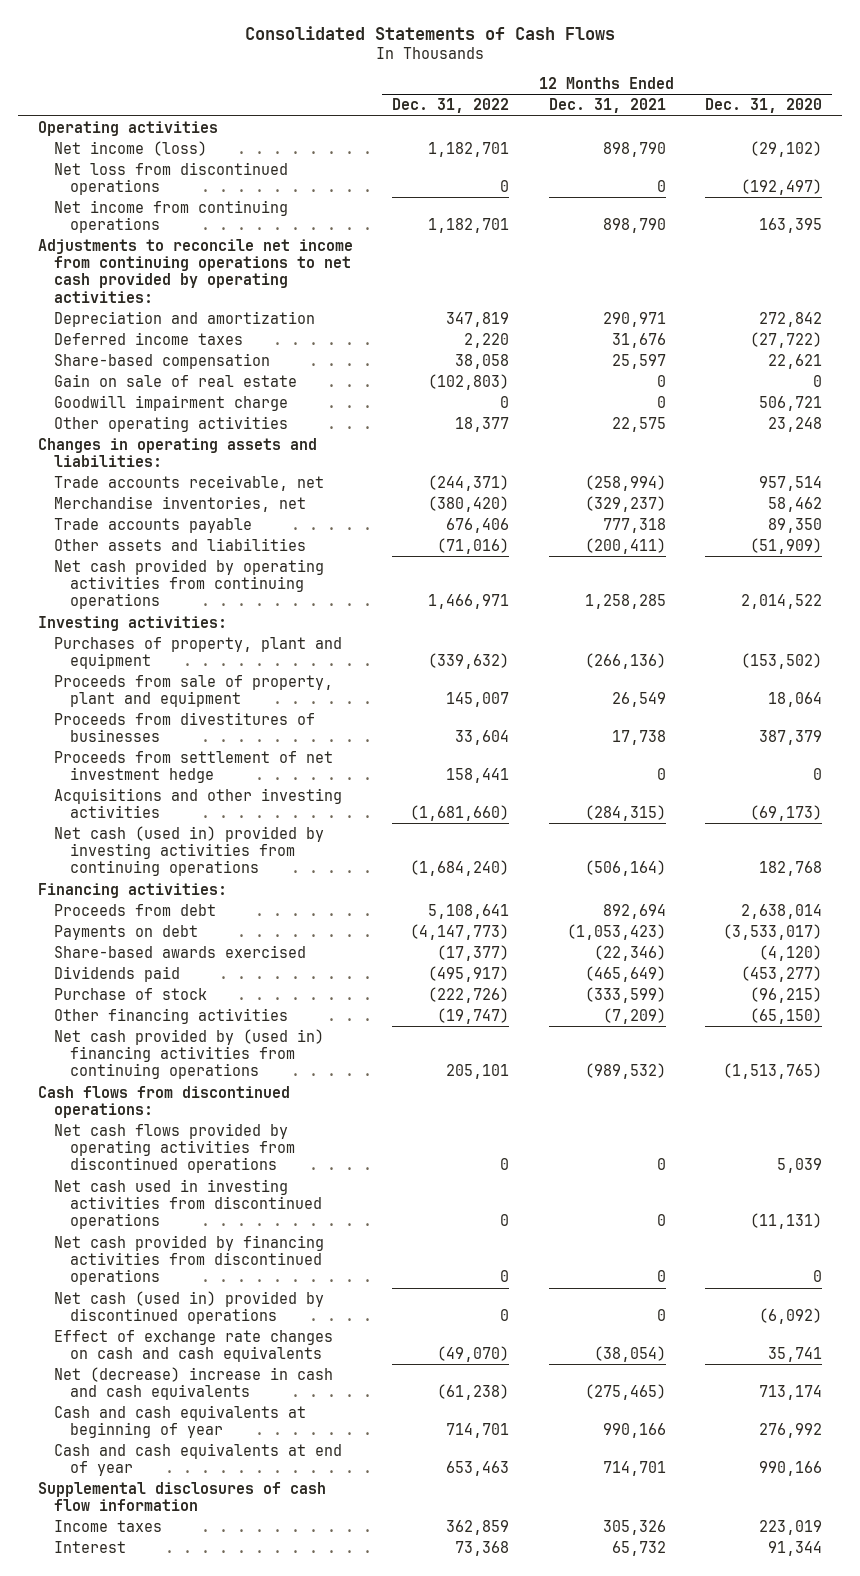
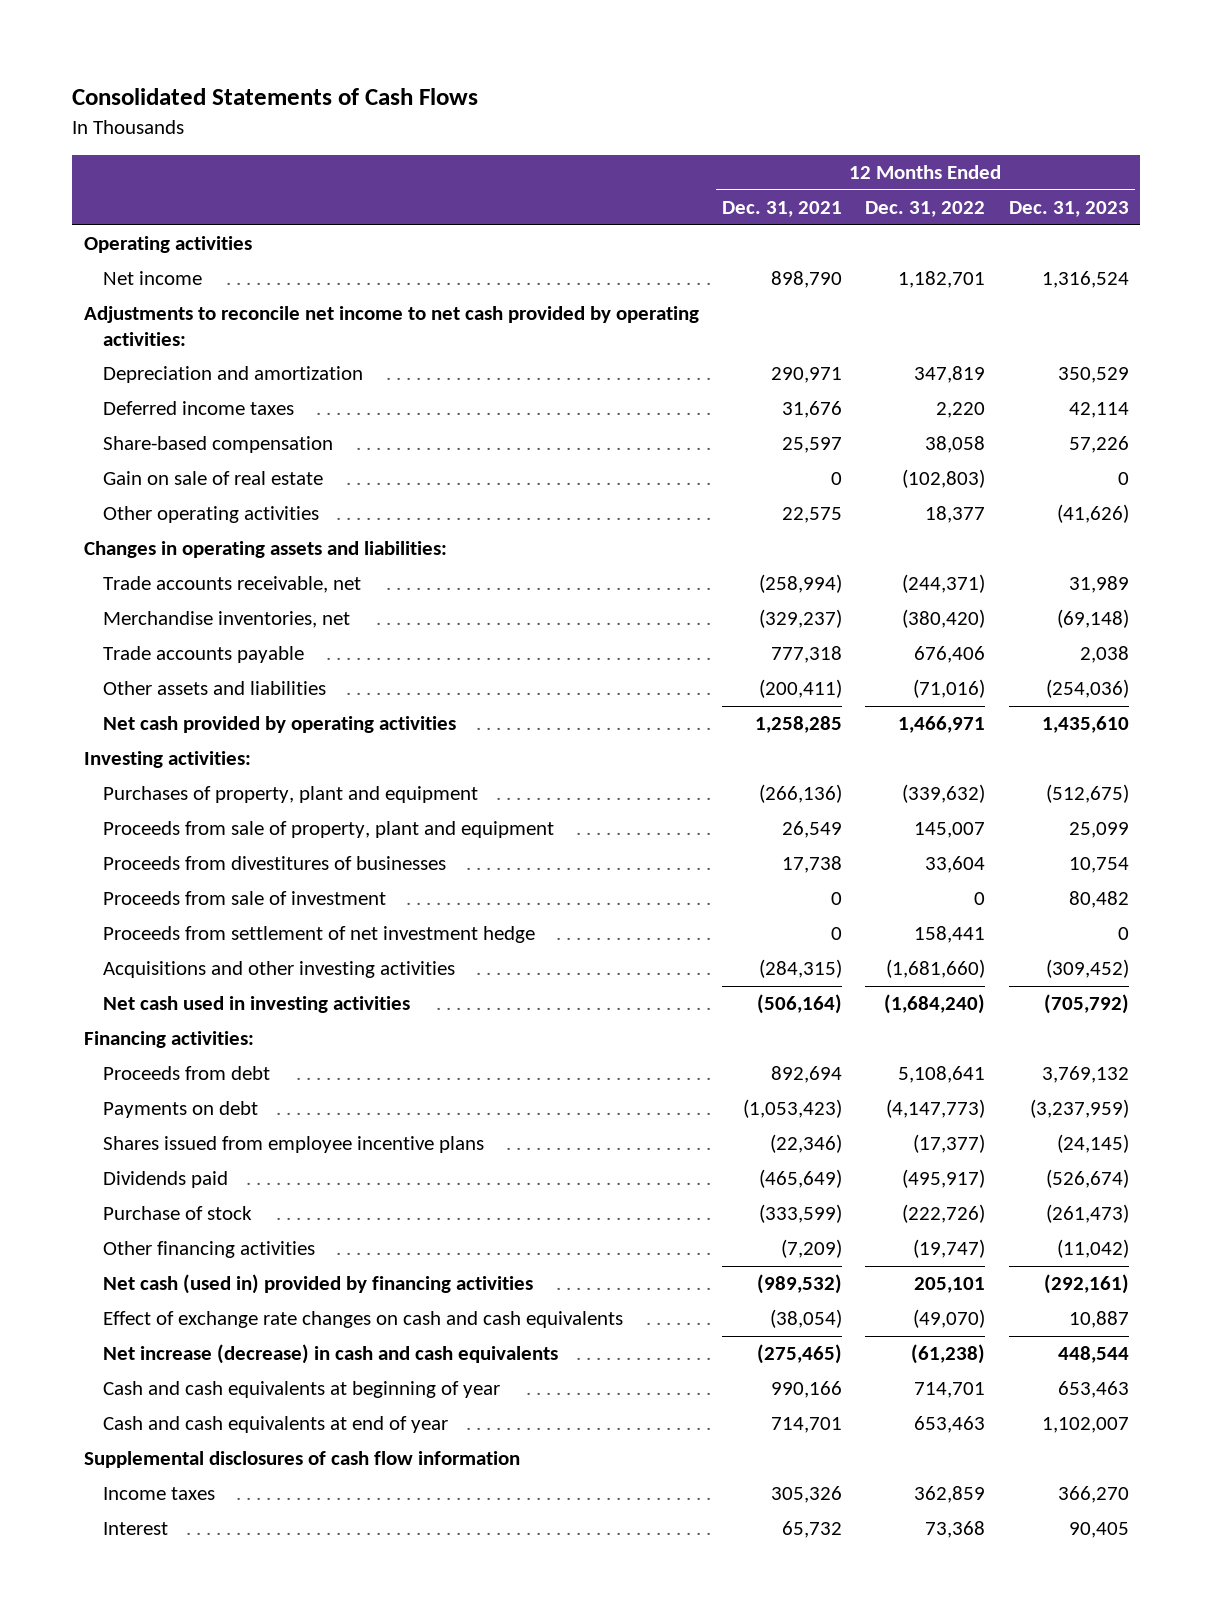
[704,98,822,114] Dec. 31, 2020 -> none
none -> [1008,201,1129,218] Dec. 31, 2023
[53,161,288,195] Net loss from discontinued operations -> none
[53,199,288,233] Net income from continuing operations -> none
[53,140,207,156] Net income (loss) -> [103,271,203,286] Net income
[37,238,353,303] Adjustments to reconcile net income from continuing operations to net cash provided by operating activities: -> [84,306,700,346] Adjustments to reconcile net income to net cash provided by operating activities:
[53,394,288,411] Goodwill impairment charge -> none
[53,558,324,610] Net cash provided by operating activities from continuing operations -> [103,716,457,734] Net cash provided by operating activities
none -> [103,891,387,906] Proceeds from sale of investment
[53,825,324,877] Net cash (used in) provided by investing activities from continuing operations -> [103,996,411,1014] Net cash used in investing activities
[53,944,306,958] Share-based awards exercised -> [103,1136,485,1154] Shares issued from employee incentive plans
[37,1085,290,1118] Cash flows from discontinued operations: -> none
[53,1122,295,1174] Net cash flows provided by operating activities from discontinued operations -> none
[53,1178,322,1230] Net cash used in investing activities from discontinued operations -> none
[53,1234,324,1286] Net cash provided by financing activities from discontinued operations -> none
[53,1290,324,1324] Net cash (used in) provided by discontinued operations -> none
[53,1028,324,1080] Net cash provided by (used in) financing activities from continuing operations -> [103,1274,534,1295] Net cash (used in) provided by financing activities
[53,1366,333,1400] Net (decrease) increase in cash and cash equivalents -> [103,1344,559,1365] Net increase (decrease) in cash and cash equivalents

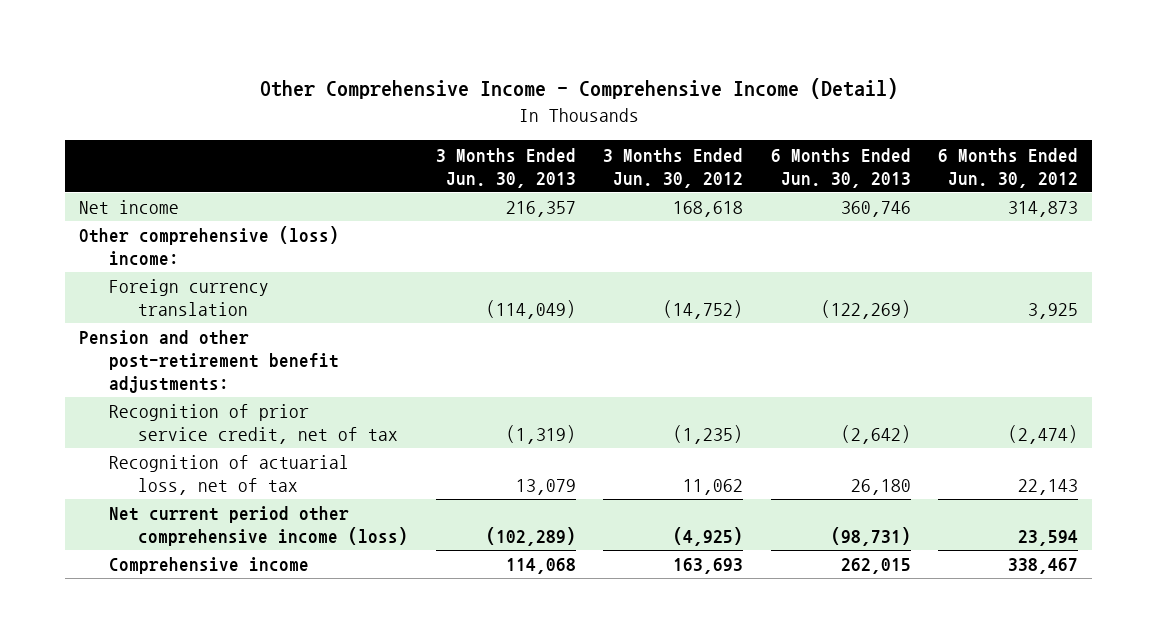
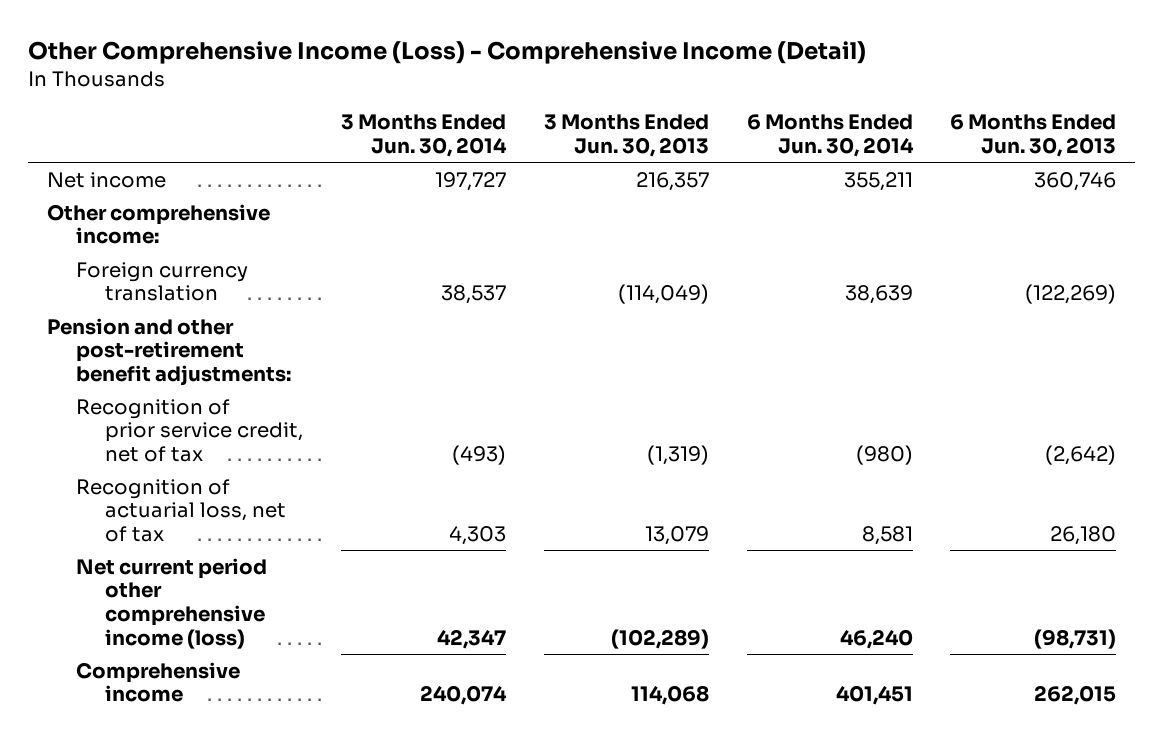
[259,78,898,100] Other Comprehensive Income - Comprehensive Income (Detail) -> [27,40,866,64] Other Comprehensive Income (Loss) - Comprehensive Income (Detail)
[603,147,744,188] 3 Months Ended Jun. 30, 2012 -> none
[938,147,1079,188] 6 Months Ended Jun. 30, 2012 -> none
none -> [341,114,508,157] 3 Months Ended Jun. 30, 2014
none -> [746,114,914,157] 6 Months Ended Jun. 30, 2014
[79,226,340,267] Other comprehensive (loss) income: -> [46,203,270,245] Other comprehensive income:

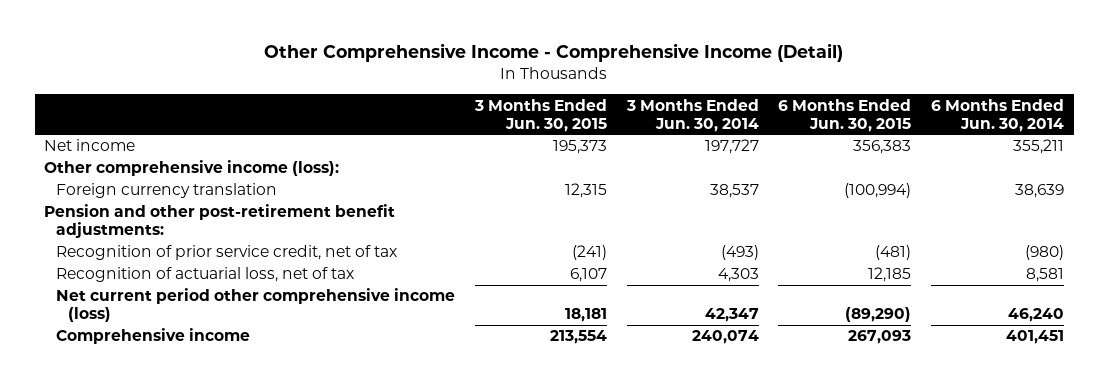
[27,40,866,64] Other Comprehensive Income (Loss) - Comprehensive Income (Detail) -> [264,43,844,63] Other Comprehensive Income - Comprehensive Income (Detail)
[543,114,709,157] 3 Months Ended Jun. 30, 2013 -> none
[950,114,1117,157] 6 Months Ended Jun. 30, 2013 -> none
none -> [474,98,608,132] 3 Months Ended Jun. 30, 2015
none -> [778,98,912,132] 6 Months Ended Jun. 30, 2015
[46,203,270,245] Other comprehensive income: -> [44,160,340,177] Other comprehensive income (loss):

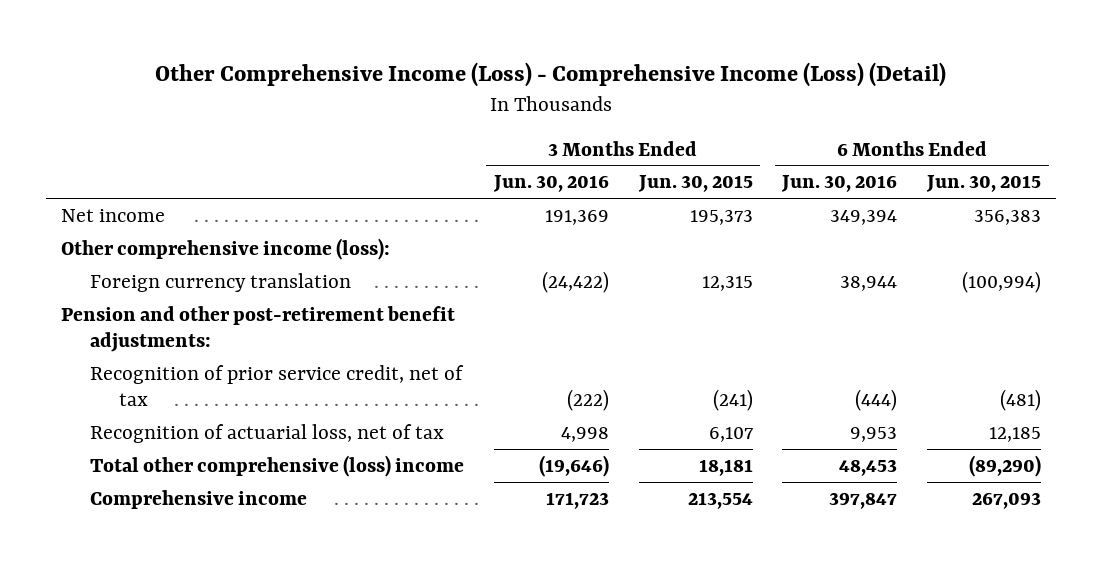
[264,43,844,63] Other Comprehensive Income - Comprehensive Income (Detail) -> [155,61,947,87] Other Comprehensive Income (Loss) - Comprehensive Income (Loss) (Detail)
[625,98,759,132] 3 Months Ended Jun. 30, 2014 -> none
[931,98,1065,132] 6 Months Ended Jun. 30, 2014 -> none
none -> [492,175,609,193] Jun. 30, 2016
none -> [781,175,898,193] Jun. 30, 2016
[56,288,456,323] Net current period other comprehensive income (loss) -> [89,454,464,477] Total other comprehensive (loss) income

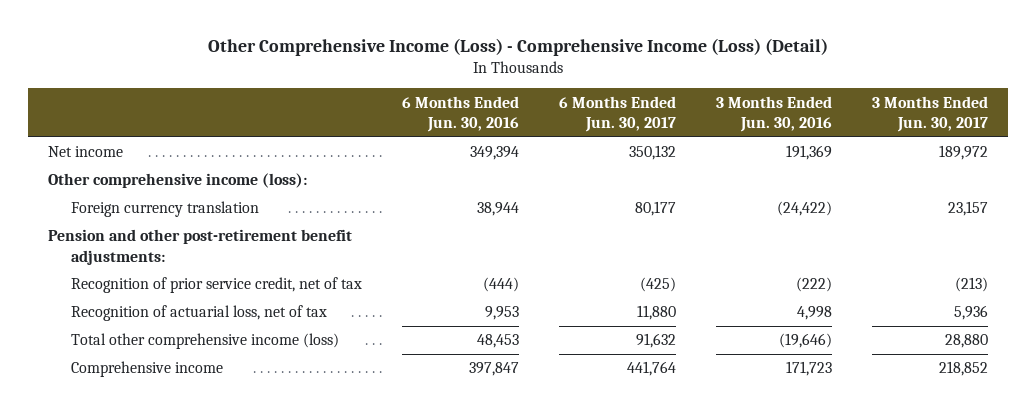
[637,175,753,193] Jun. 30, 2015 -> none
[926,175,1042,193] Jun. 30, 2015 -> none
none -> [559,95,677,132] 6 Months Ended Jun. 30, 2017
none -> [872,95,989,132] 3 Months Ended Jun. 30, 2017
[89,454,464,477] Total other comprehensive (loss) income -> [70,333,339,350] Total other comprehensive income (loss)

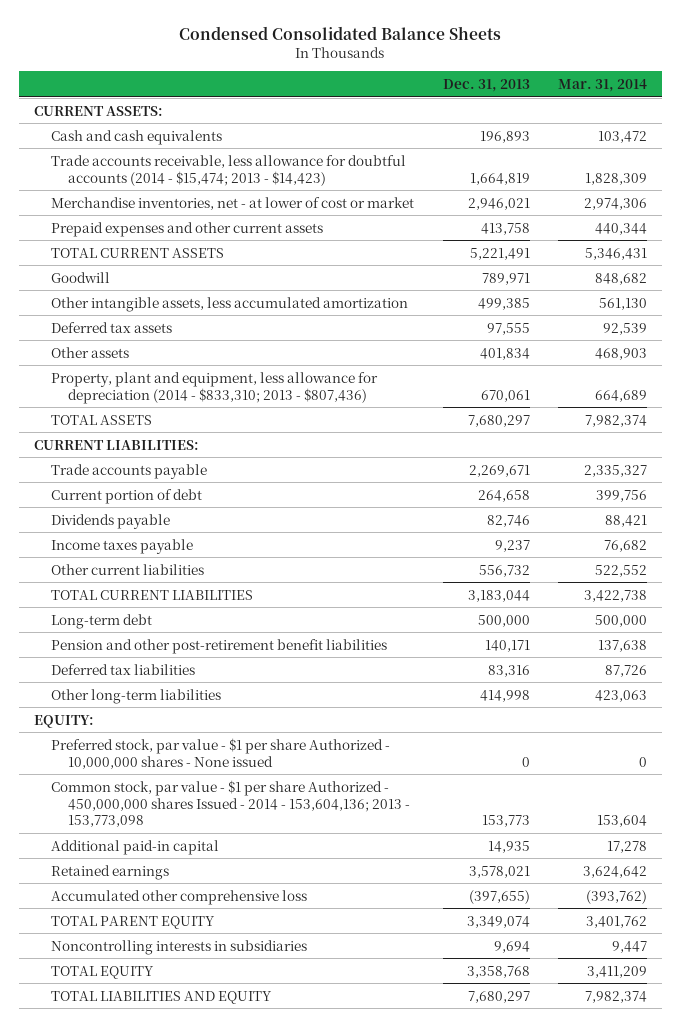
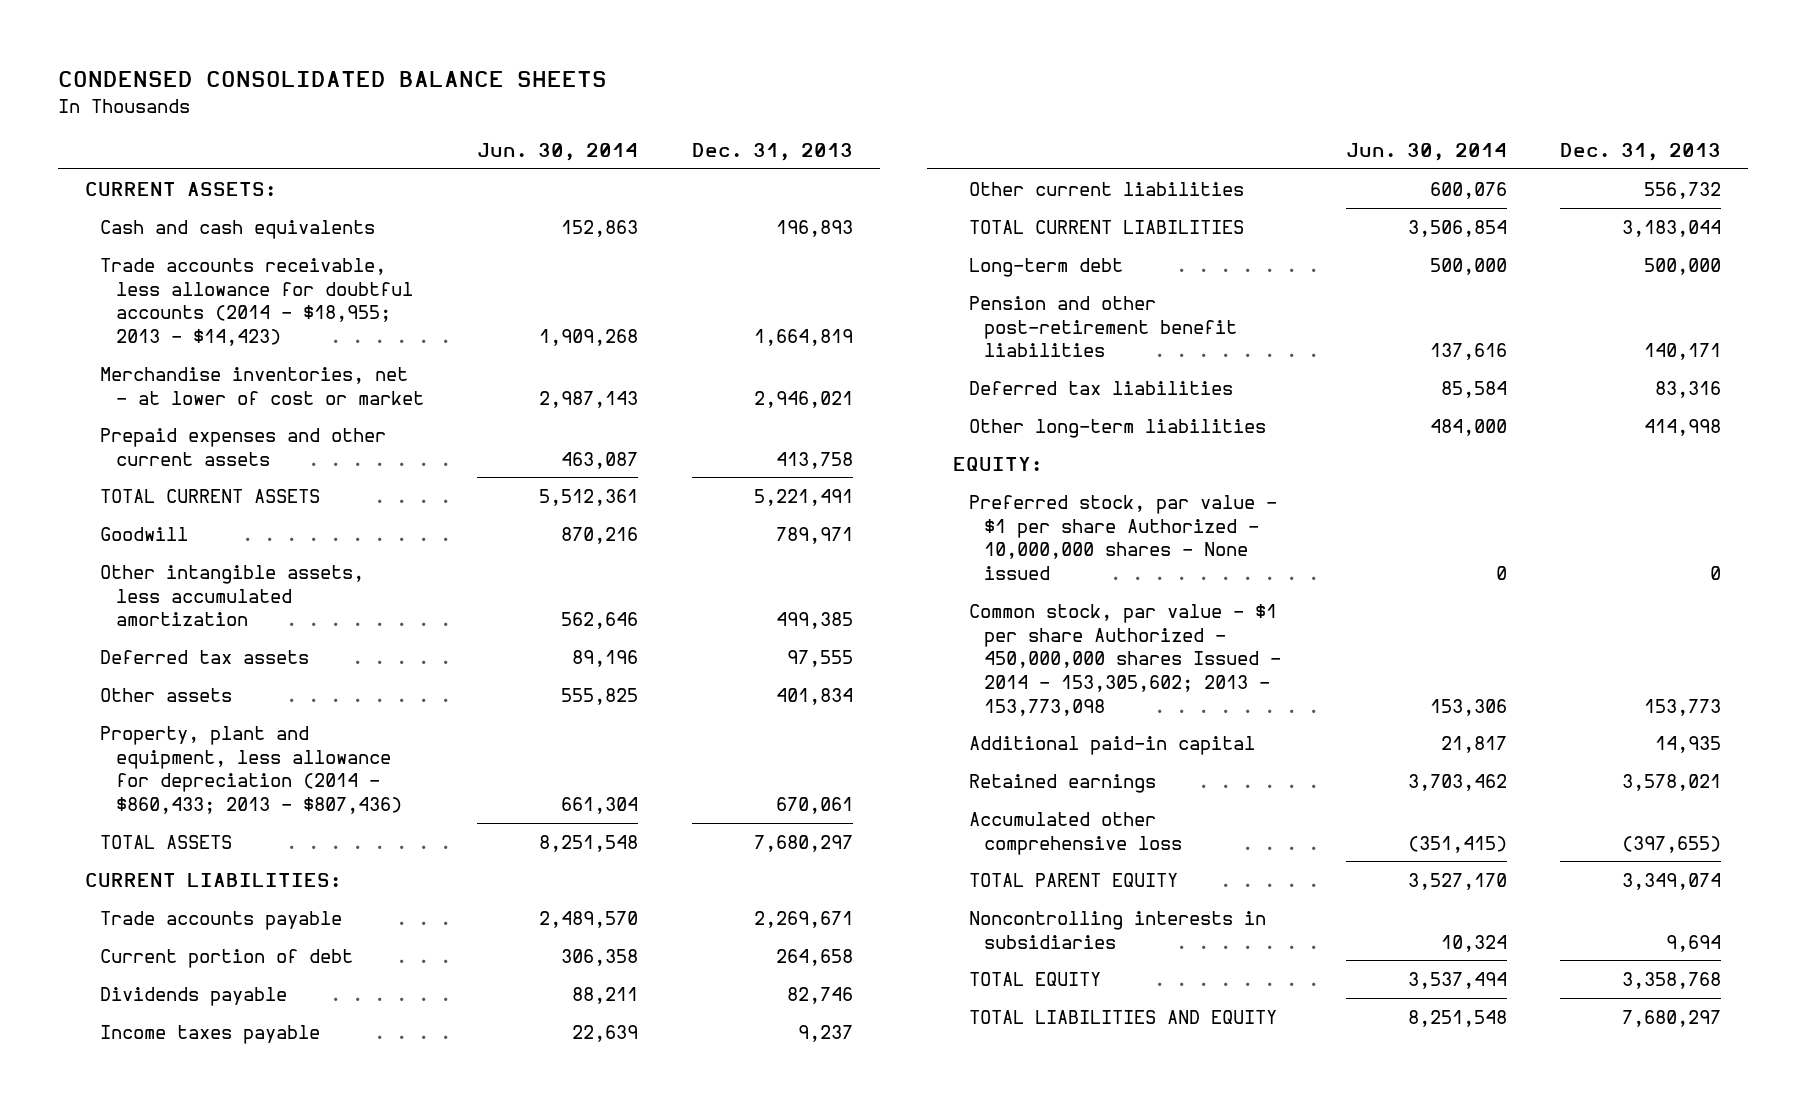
[179,25,502,40] Condensed Consolidated Balance Sheets -> [58,71,608,88] CONDENSED CONSOLIDATED BALANCE SHEETS
[558,79,648,93] Mar. 31, 2014 -> none
none -> [477,143,639,162] Jun. 30, 2014
[50,154,406,186] Trade accounts receivable, less allowance for doubtful accounts (2014 - $15,474; 2013 - $14,423) -> [100,257,413,347] Trade accounts receivable, less allowance for doubtful accounts (2014 - $18,955; 2013 - $14,423)
[50,371,378,404] Property, plant and equipment, less allowance for depreciation (2014 - $833,310; 2013 - $807,436) -> [100,725,402,815] Property, plant and equipment, less allowance for depreciation (2014 - $860,433; 2013 - $807,436)
[50,779,411,828] Common stock, par value - $1 per share Authorized - 450,000,000 shares Issued - 2014 - 153,604,136; 2013 - 153,773,098 -> [968,603,1282,716] Common stock, par value - $1 per share Authorized - 450,000,000 shares Issued - 2014 - 153,305,602; 2013 - 153,773,098

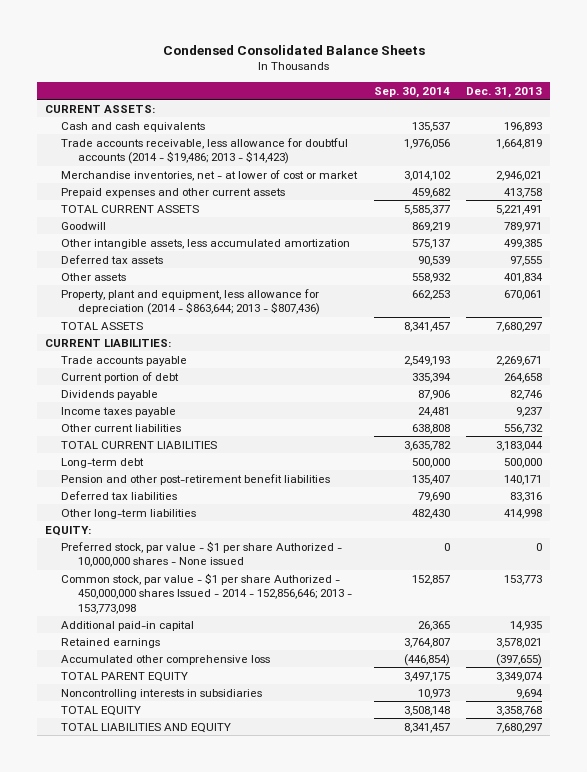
[58,71,608,88] CONDENSED CONSOLIDATED BALANCE SHEETS -> [162,44,425,55] Condensed Consolidated Balance Sheets
[477,143,639,162] Jun. 30, 2014 -> none
none -> [373,86,450,98] Sep. 30, 2014
[100,257,413,347] Trade accounts receivable, less allowance for doubtful accounts (2014 - $18,955; 2013 - $14,423) -> [61,137,349,165] Trade accounts receivable, less allowance for doubtful accounts (2014 - $19,486; 2013 - $14,423)
[100,725,402,815] Property, plant and equipment, less allowance for depreciation (2014 - $860,433; 2013 - $807,436) -> [61,288,320,316] Property, plant and equipment, less allowance for depreciation (2014 - $863,644; 2013 - $807,436)
[968,603,1282,716] Common stock, par value - $1 per share Authorized - 450,000,000 shares Issued - 2014 - 153,305,602; 2013 - 153,773,098 -> [61,572,352,614] Common stock, par value - $1 per share Authorized - 450,000,000 shares Issued - 2014 - 152,856,646; 2013 - 153,773,098

